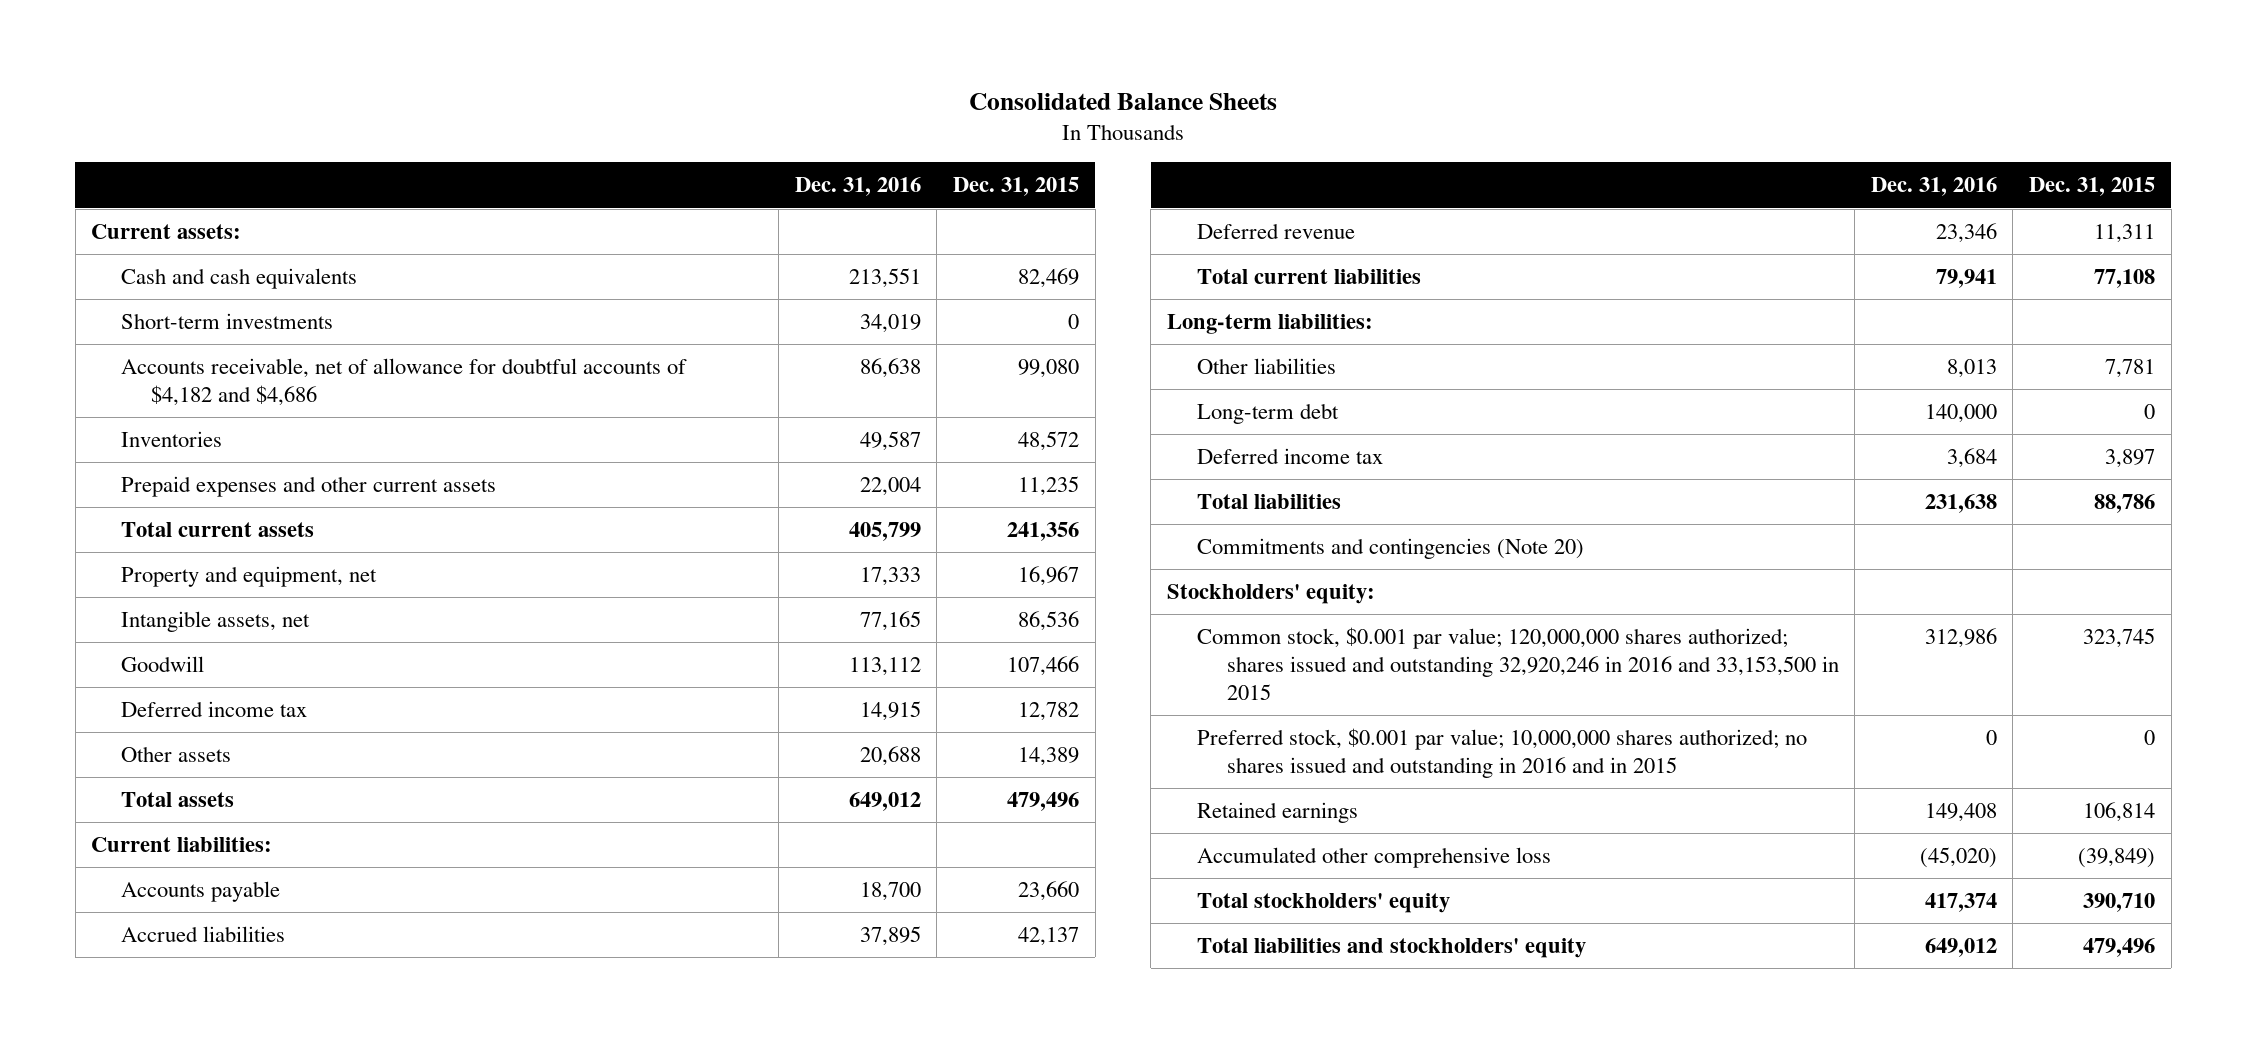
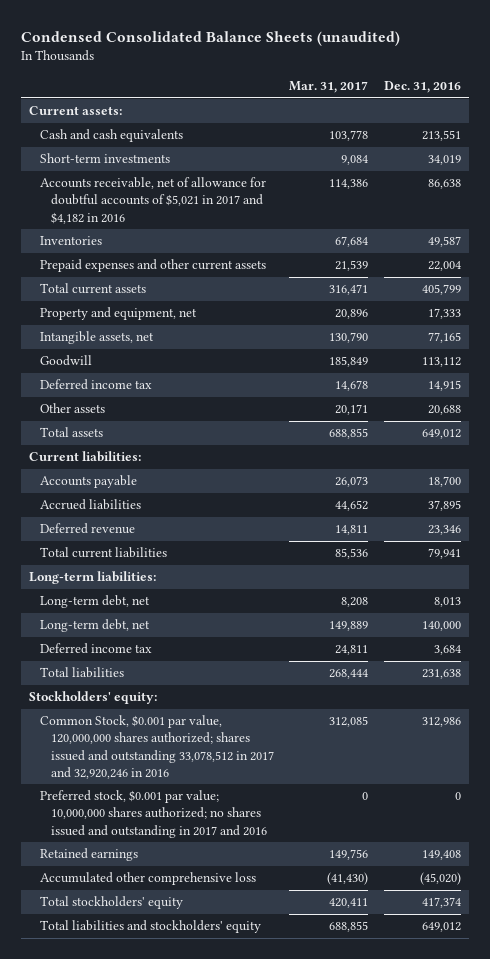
[969,92,1278,110] Consolidated Balance Sheets -> [20,31,400,47] Condensed Consolidated Balance Sheets (unaudited)
[953,177,1080,197] Dec. 31, 2015 -> none
none -> [289,81,369,94] Mar. 31, 2017
[120,358,687,407] Accounts receivable, net of allowance for doubtful accounts of $4,182 and $4,686 -> [39,177,266,224] Accounts receivable, net of allowance for doubtful accounts of $5,021 in 2017 and $4,182 in 2016
[1196,358,1336,375] Other liabilities -> [39,595,150,609] Long-term debt, net
[1196,403,1339,425] Long-term debt -> [39,619,150,633] Long-term debt, net
[1196,538,1584,560] Commitments and contingencies (Note 20) -> none
[1196,627,1839,700] Common stock, $0.001 par value; 120,000,000 shares authorized; shares issued and outstanding 32,920,246 in 2016 and 33,153,500 in 2015 -> [39,715,274,779] Common Stock, $0.001 par value, 120,000,000 shares authorized; shares issued and outstanding 33,078,512 in 2017 and 32,920,246 in 2016
[1196,728,1807,779] Preferred stock, $0.001 par value; 10,000,000 shares authorized; no shares issued and outstanding in 2016 and in 2015 -> [39,790,267,838] Preferred stock, $0.001 par value; 10,000,000 shares authorized; no shares issued and outstanding in 2017 and 2016

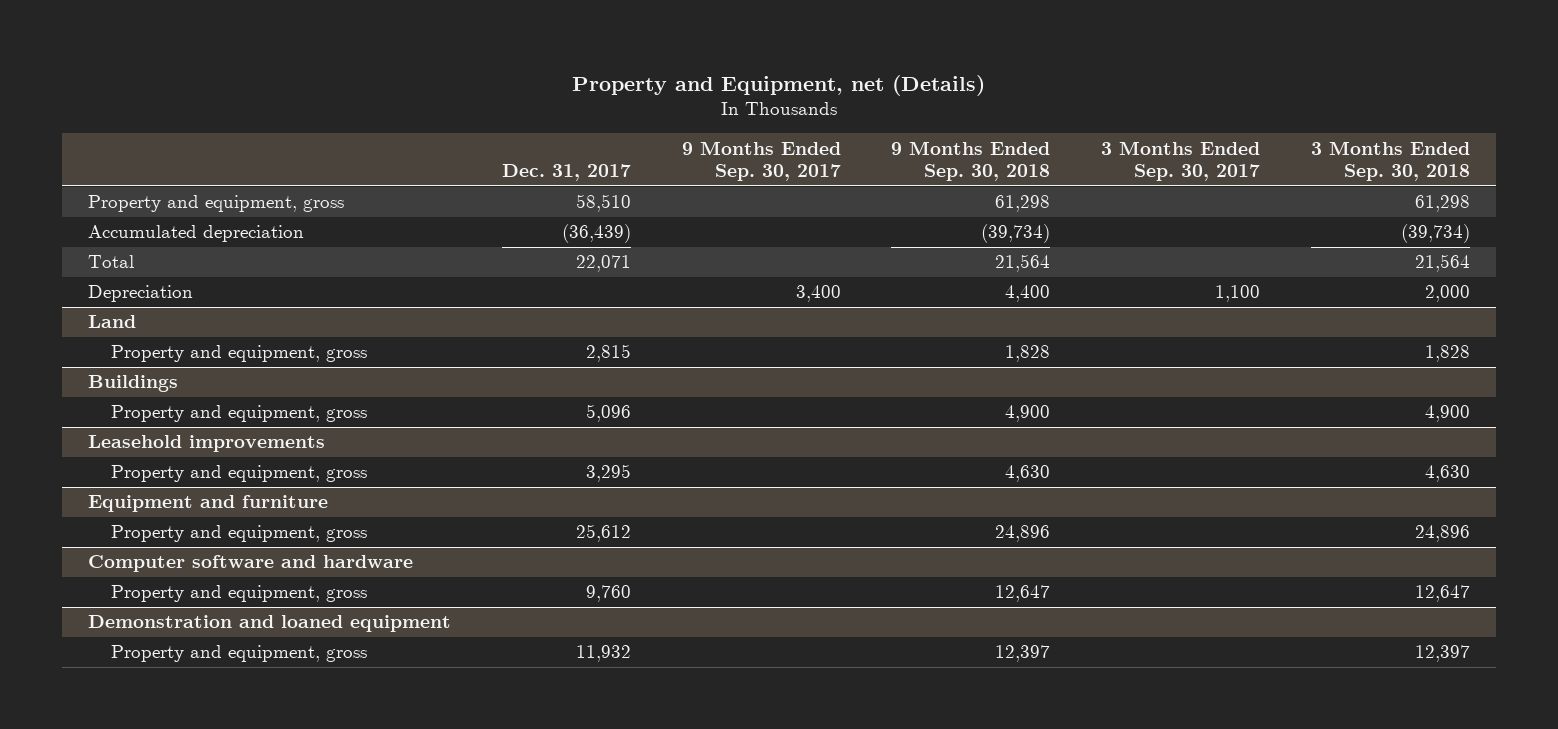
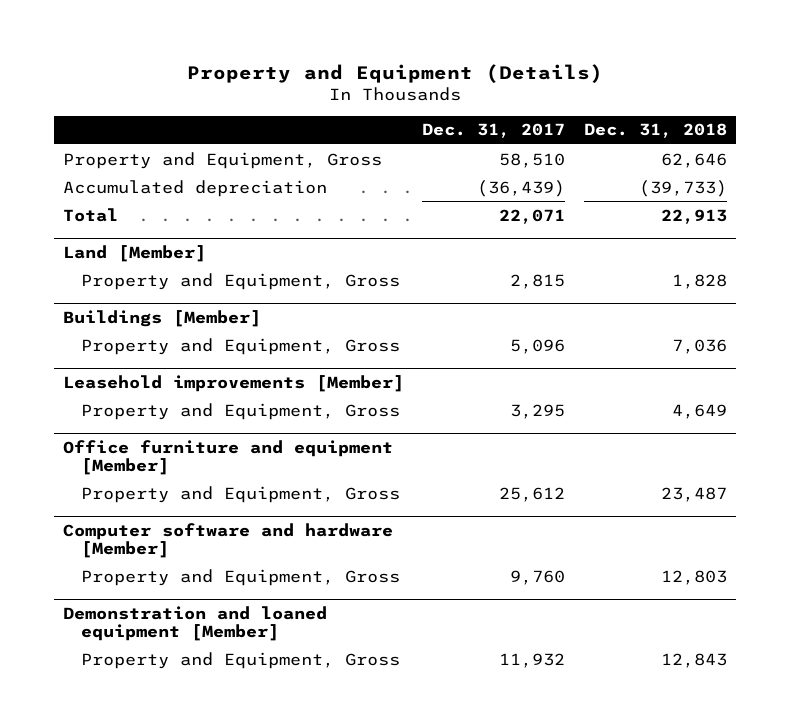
[571,74,985,96] Property and Equipment, net (Details) -> [186,63,603,83] Property and Equipment (Details)
[681,140,841,181] 9 Months Ended Sep. 30, 2017 -> none
[891,140,1051,181] 9 Months Ended Sep. 30, 2018 -> none
[1101,140,1261,181] 3 Months Ended Sep. 30, 2017 -> none
[1311,140,1471,181] 3 Months Ended Sep. 30, 2018 -> none
none -> [583,123,727,139] Dec. 31, 2018
[87,195,344,213] Property and equipment, gross -> [63,151,383,169] Property and Equipment, Gross
[87,285,193,303] Depreciation -> none
[87,315,136,329] Land -> [63,244,207,262] Land [Member]
[111,345,368,363] Property and equipment, gross -> [80,272,400,290] Property and Equipment, Gross
[87,375,178,393] Buildings -> [63,309,262,327] Buildings [Member]
[111,405,368,423] Property and equipment, gross -> [80,337,400,355] Property and Equipment, Gross
[87,435,325,453] Leasehold improvements -> [63,374,405,392] Leasehold improvements [Member]
[111,465,368,483] Property and equipment, gross -> [80,402,400,420] Property and Equipment, Gross
[87,495,328,513] Equipment and furniture -> [63,439,394,475] Office furniture and equipment [Member]
[111,525,368,543] Property and equipment, gross -> [80,485,400,503] Property and Equipment, Gross
[87,555,413,573] Computer software and hardware -> [63,522,394,558] Computer software and hardware [Member]
[111,585,368,603] Property and equipment, gross -> [80,568,400,586] Property and Equipment, Gross
[87,615,451,633] Demonstration and loaned equipment -> [63,605,328,641] Demonstration and loaned equipment [Member]
[111,645,368,663] Property and equipment, gross -> [80,651,400,669] Property and Equipment, Gross

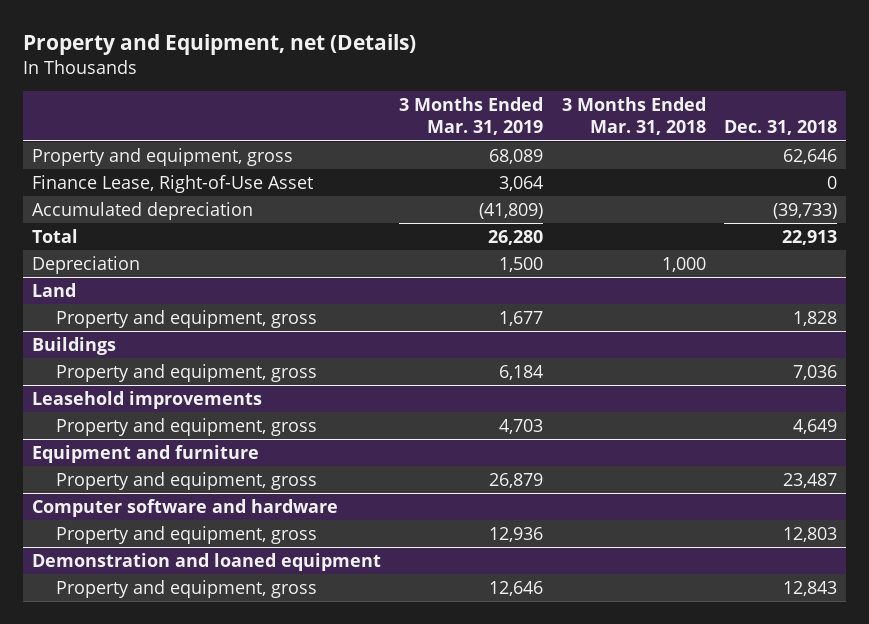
[186,63,603,83] Property and Equipment (Details) -> [22,33,416,55] Property and Equipment, net (Details)
[422,123,566,139] Dec. 31, 2017 -> none
none -> [399,97,544,136] 3 Months Ended Mar. 31, 2019
none -> [561,97,706,136] 3 Months Ended Mar. 31, 2018
[63,151,383,169] Property and Equipment, Gross -> [31,147,293,166] Property and equipment, gross
none -> [31,174,313,193] Finance Lease, Right-of-Use Asset
none -> [31,255,140,274] Depreciation
[63,244,207,262] Land [Member] -> [31,282,76,297] Land
[80,272,400,290] Property and Equipment, Gross -> [55,309,317,328] Property and equipment, gross
[63,309,262,327] Buildings [Member] -> [31,336,116,355] Buildings
[80,337,400,355] Property and Equipment, Gross -> [55,363,317,382] Property and equipment, gross
[63,374,405,392] Leasehold improvements [Member] -> [31,390,262,409] Leasehold improvements
[80,402,400,420] Property and Equipment, Gross -> [55,417,317,436] Property and equipment, gross
[63,439,394,475] Office furniture and equipment [Member] -> [31,444,259,463] Equipment and furniture
[80,485,400,503] Property and Equipment, Gross -> [55,471,317,490] Property and equipment, gross
[63,522,394,558] Computer software and hardware [Member] -> [31,498,338,517] Computer software and hardware
[80,568,400,586] Property and Equipment, Gross -> [55,525,317,544] Property and equipment, gross
[63,605,328,641] Demonstration and loaned equipment [Member] -> [31,552,381,571] Demonstration and loaned equipment
[80,651,400,669] Property and Equipment, Gross -> [55,579,317,598] Property and equipment, gross

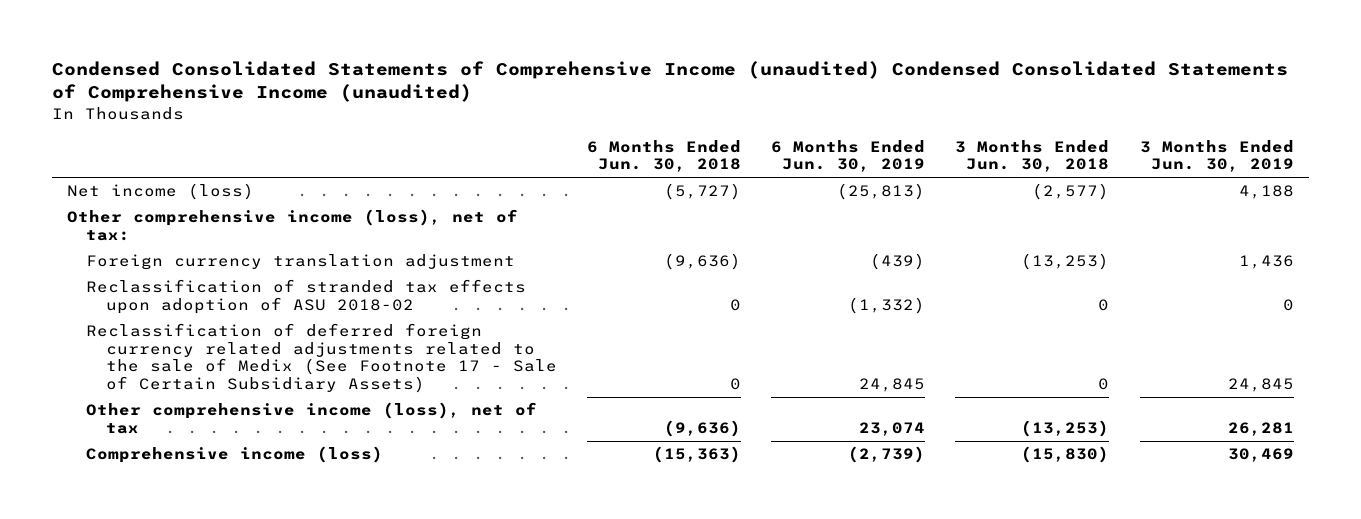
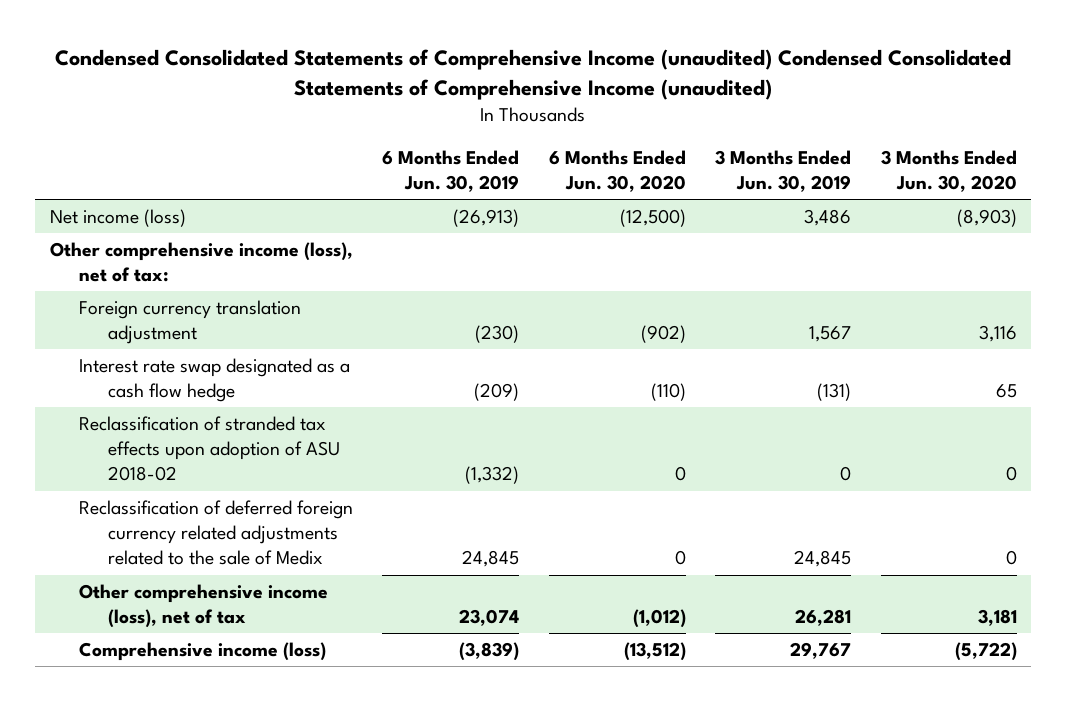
[586,139,741,173] 6 Months Ended Jun. 30, 2018 -> none
[955,139,1110,173] 3 Months Ended Jun. 30, 2018 -> none
none -> [548,149,686,192] 6 Months Ended Jun. 30, 2020
none -> [880,149,1017,192] 3 Months Ended Jun. 30, 2020
[837,183,926,201] (25,813) -> [453,209,520,228] (26,913)
[1238,185,1294,200] 4,188 -> [804,209,852,227] 3,486
[870,253,926,271] (439) -> [475,325,520,344] (230)
[1238,255,1294,270] 1,436 -> [809,326,852,343] 1,567
none -> [78,358,350,403] Interest rate swap designated as a cash flow hedge
[86,323,557,393] Reclassification of deferred foreign currency related adjustments related to the sale of Medix (See Footnote 17 - Sale of Certain Subsidiary Assets) -> [78,500,353,566] Reclassification of deferred foreign currency related adjustments related to the sale of Medix
[848,446,926,464] (2,739) -> [459,642,520,662] (3,839)
[1227,448,1294,463] 30,469 -> [790,642,852,660] 29,767

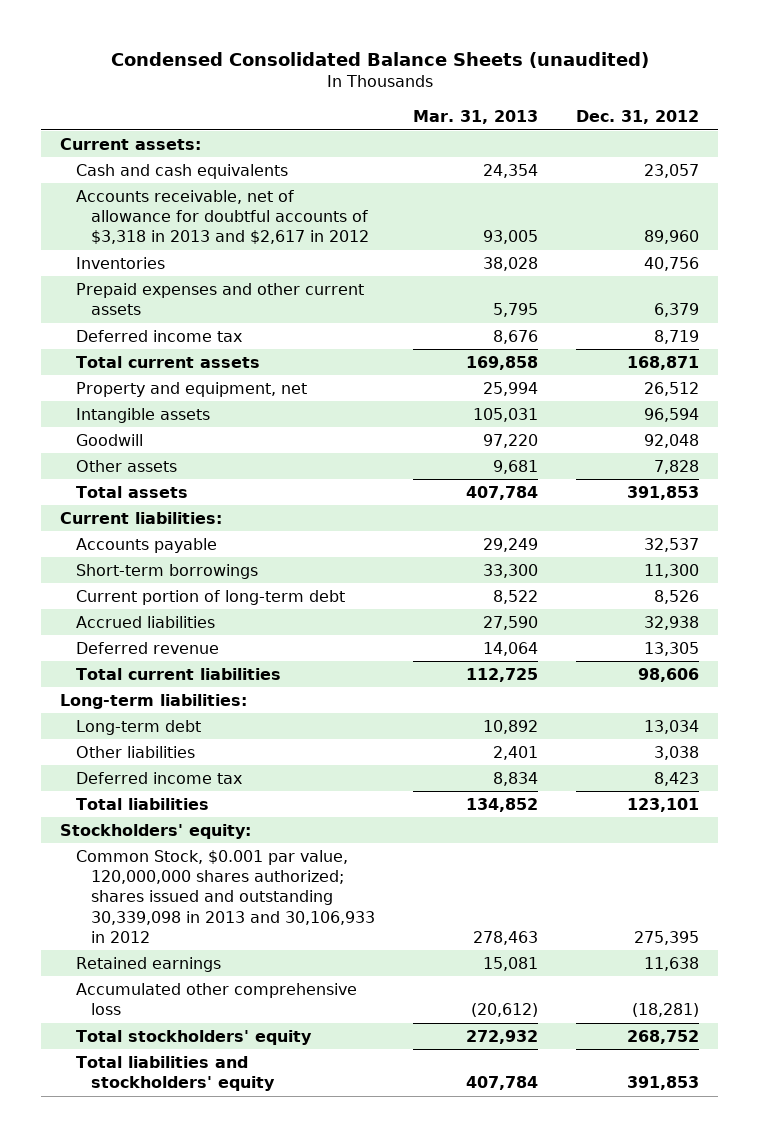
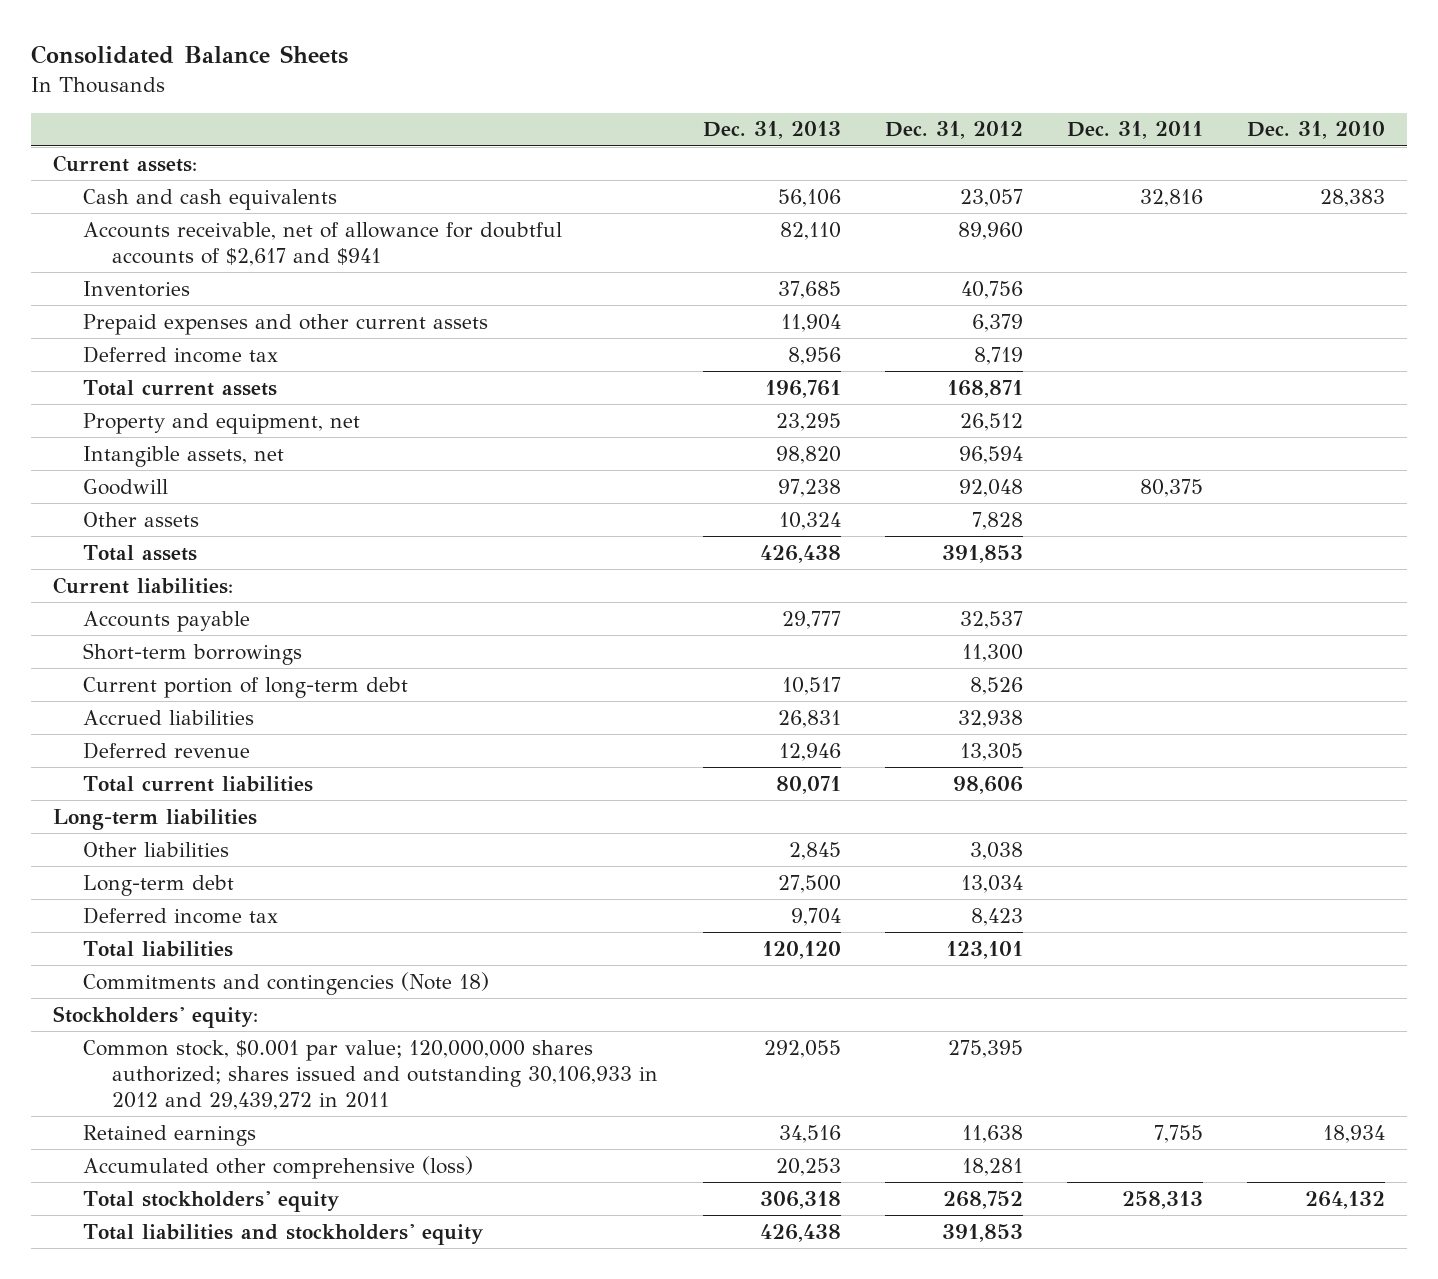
[110,51,649,68] Condensed Consolidated Balance Sheets (unaudited) -> [30,45,348,65] Consolidated Balance Sheets
[413,110,539,125] Mar. 31, 2013 -> none
none -> [702,121,841,140] Dec. 31, 2013
none -> [1067,121,1204,140] Dec. 31, 2011
none -> [1247,121,1386,140] Dec. 31, 2010
[75,189,370,245] Accounts receivable, net of allowance for doubtful accounts of $3,318 in 2013 and $2,617 in 2012 -> [82,221,562,266] Accounts receivable, net of allowance for doubtful accounts of $2,617 and $941
[75,407,210,423] Intangible assets -> [82,445,284,467] Intangible assets, net
[60,693,248,709] Long-term liabilities: -> [52,808,257,830] Long-term liabilities
[75,719,201,735] Long-term debt -> [82,874,234,896] Long-term debt
none -> [82,971,489,995] Commitments and contingencies (Note 18)
[75,849,376,943] Common Stock, $0.001 par value, 120,000,000 shares authorized; shares issued and outstanding 30,339,098 in 2013 and 30,106,933 in 2012 -> [82,1039,659,1111] Common stock, $0.001 par value; 120,000,000 shares authorized; shares issued and outstanding 30,106,933 in 2012 and 29,439,272 in 2011
[75,982,357,1016] Accumulated other comprehensive loss -> [82,1155,473,1179] Accumulated other comprehensive (loss)
[632,1003,700,1018] (18,281) -> [961,1157,1023,1176] 18,281

